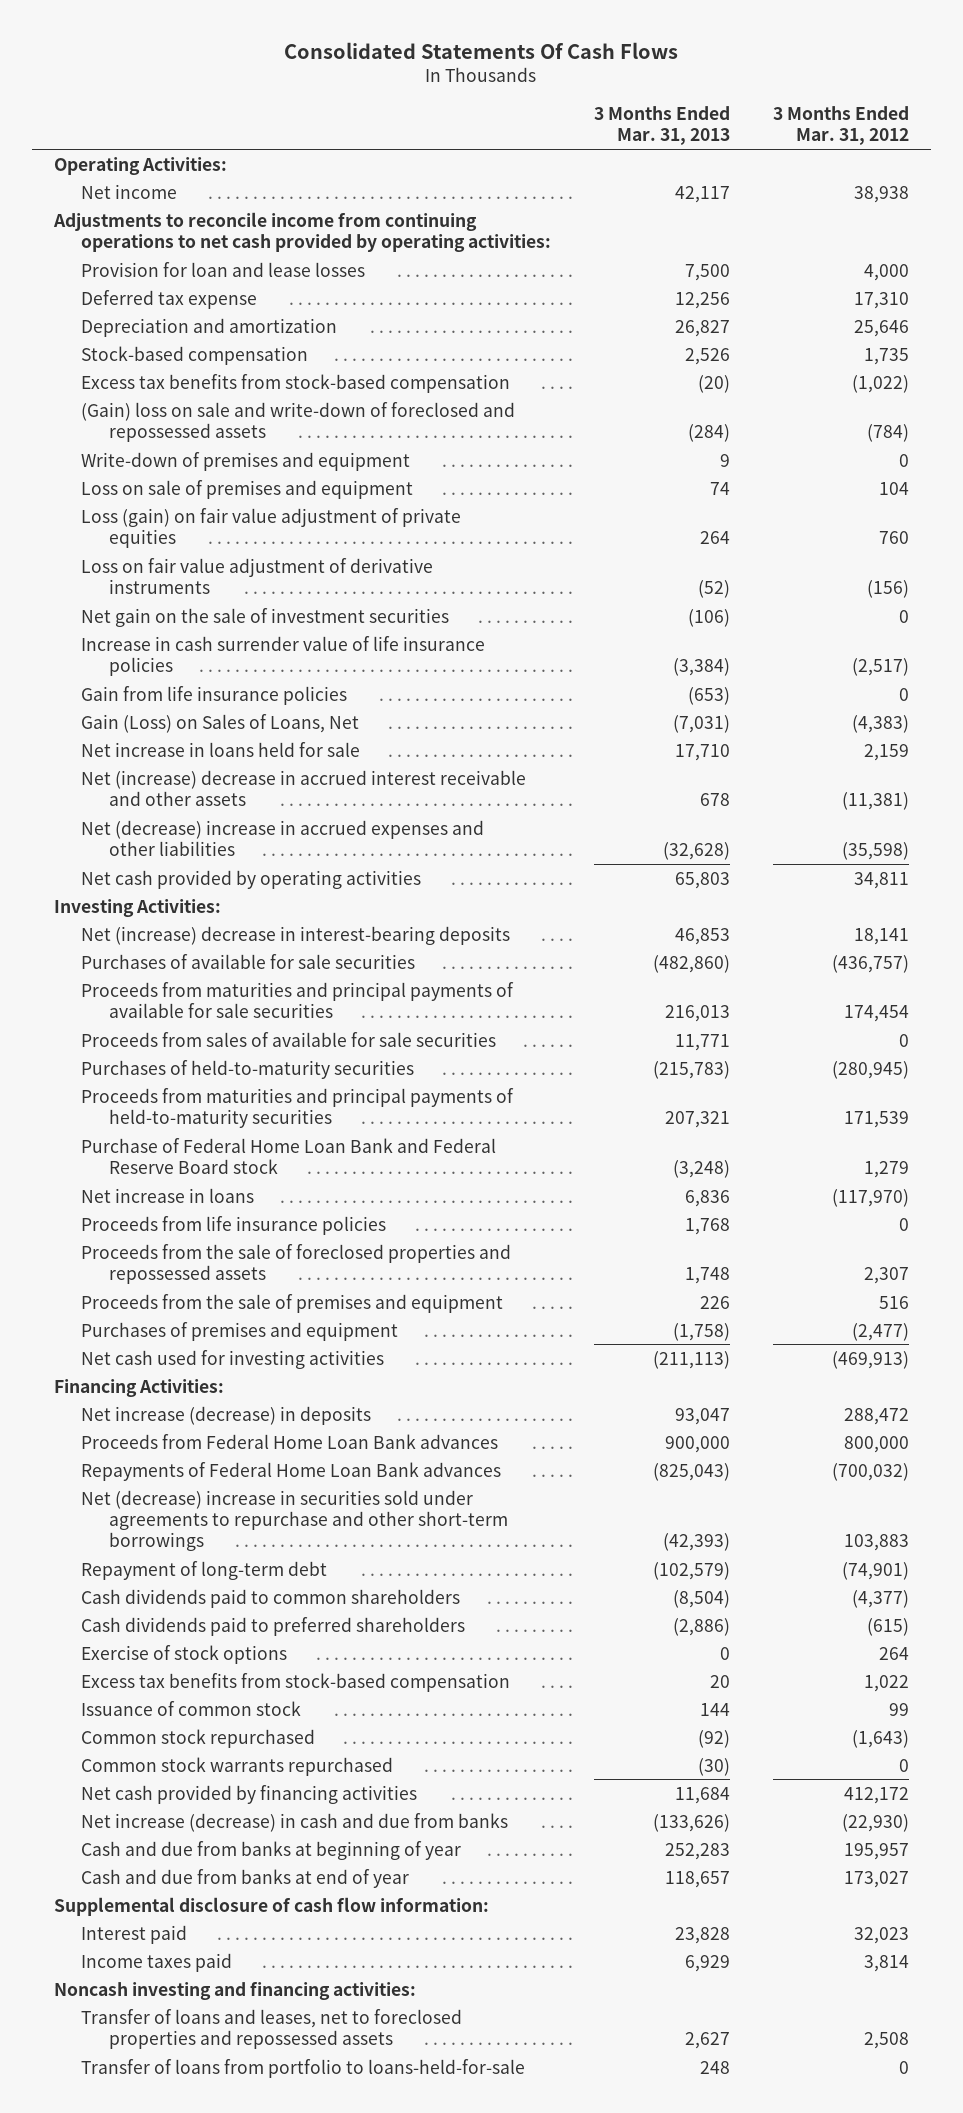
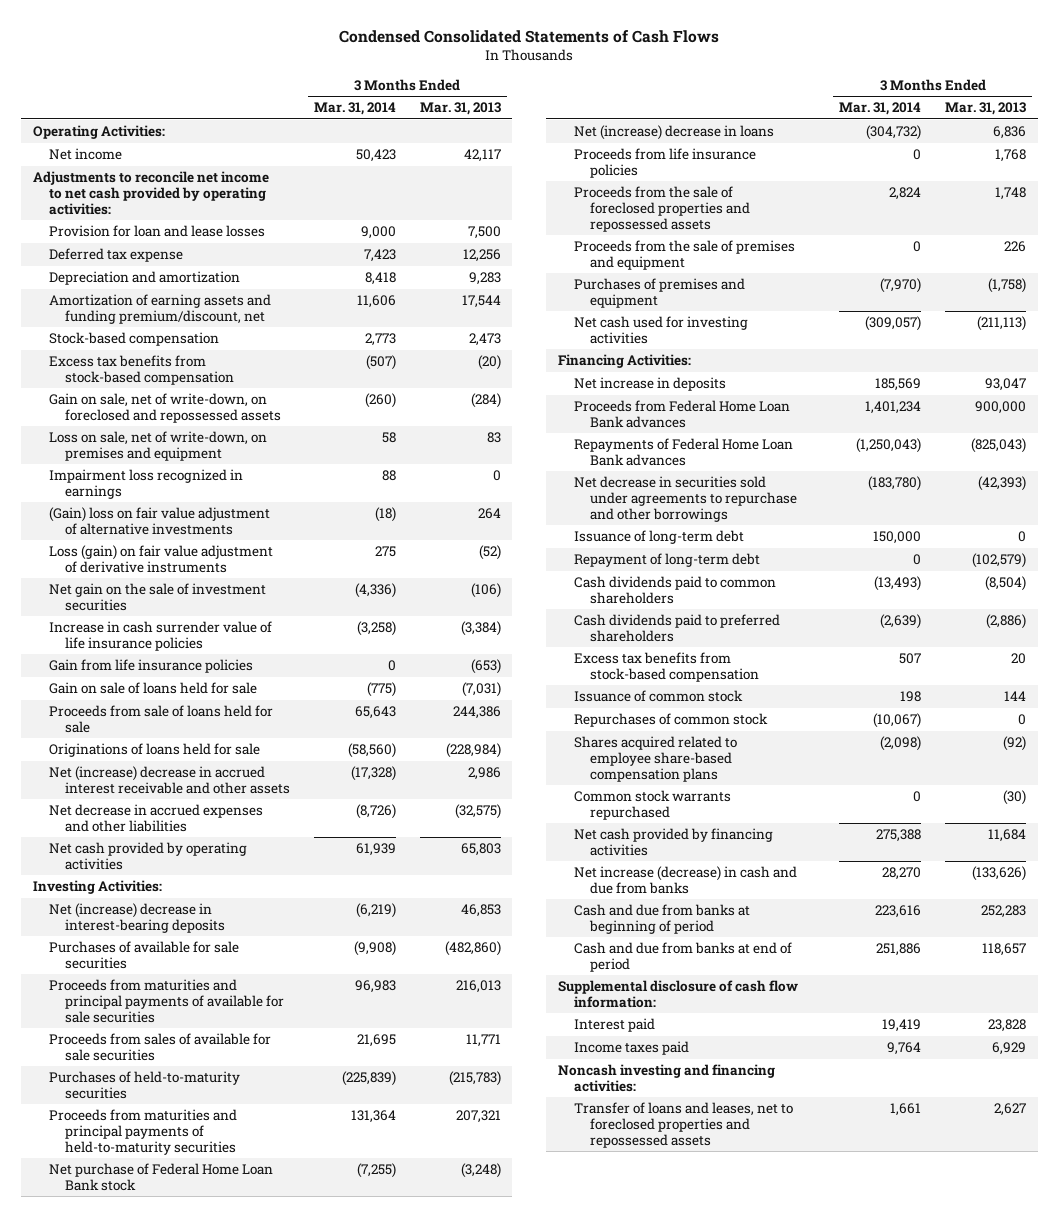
[284,42,679,60] Consolidated Statements Of Cash Flows -> [339,29,720,43] Condensed Consolidated Statements of Cash Flows
[773,106,910,146] 3 Months Ended Mar. 31, 2012 -> none
none -> [313,102,396,116] Mar. 31, 2014
[52,211,552,252] Adjustments to reconcile income from continuing operations to net cash provided by operating activities: -> [32,171,269,215] Adjustments to reconcile net income to net cash provided by operating activities:
[675,319,731,337] 26,827 -> [468,272,501,286] 9,283
none -> [48,294,271,325] Amortization of earning assets and funding premium/discount, net
[685,347,731,365] 2,526 -> [468,333,501,347] 2,473
[81,451,411,471] Write-down of premises and equipment -> none
[81,401,516,442] (Gain) loss on sale and write-down of foreclosed and repossessed assets -> [48,393,282,424] Gain on sale, net of write-down, on foreclosed and repossessed assets
[81,479,414,499] Loss on sale of premises and equipment -> [48,431,267,462] Loss on sale, net of write-down, on premises and equipment
[710,481,731,495] 74 -> [486,432,501,444] 83
none -> [48,469,243,500] Impairment loss recognized in earnings
[81,507,462,548] Loss (gain) on fair value adjustment of private equities -> [48,507,270,536] (Gain) loss on fair value adjustment of alternative investments
[81,557,434,594] Loss on fair value adjustment of derivative instruments -> [48,545,273,574] Loss (gain) on fair value adjustment of derivative instruments
[81,741,361,757] Net increase in loans held for sale -> none
[81,713,360,733] Gain (Loss) on Sales of Loans, Net -> [48,682,257,695] Gain on sale of loans held for sale
none -> [48,705,273,734] Proceeds from sale of loans held for sale
none -> [48,743,260,758] Originations of loans held for sale
[700,792,731,806] 678 -> [467,767,501,781] 2,986
[81,819,485,856] Net (decrease) increase in accrued expenses and other liabilities -> [48,804,263,833] Net decrease in accrued expenses and other liabilities
[663,841,731,860] (32,628) -> [454,804,501,820] (32,575)
[81,1137,497,1174] Purchase of Federal Home Loan Bank and Federal Reserve Board stock -> [48,1163,273,1192] Net purchase of Federal Home Loan Bank stock
[81,1187,255,1203] Net increase in loans -> [574,125,775,141] Net (increase) decrease in loans
[81,1405,372,1425] Net increase (decrease) in deposits -> [574,377,727,392] Net increase in deposits
[81,1489,508,1551] Net (decrease) increase in securities sold under agreements to repurchase and other short-term borrowings -> [574,476,798,522] Net decrease in securities sold under agreements to repurchase and other borrowings
none -> [574,530,745,545] Issuance of long-term debt
[81,1644,288,1664] Exercise of stock options -> none
[81,1728,316,1748] Common stock repurchased -> [574,713,769,728] Repurchases of common stock
[698,1729,731,1748] (92) -> [1018,714,1027,726] 0
none -> [574,736,738,782] Shares acquired related to employee share-based compensation plans
[81,1840,462,1860] Cash and due from banks at beginning of year -> [574,904,751,935] Cash and due from banks at beginning of period
[81,1868,410,1888] Cash and due from banks at end of year -> [574,942,793,973] Cash and due from banks at end of period
[81,2058,526,2078] Transfer of loans from portfolio to loans-held-for-sale -> none

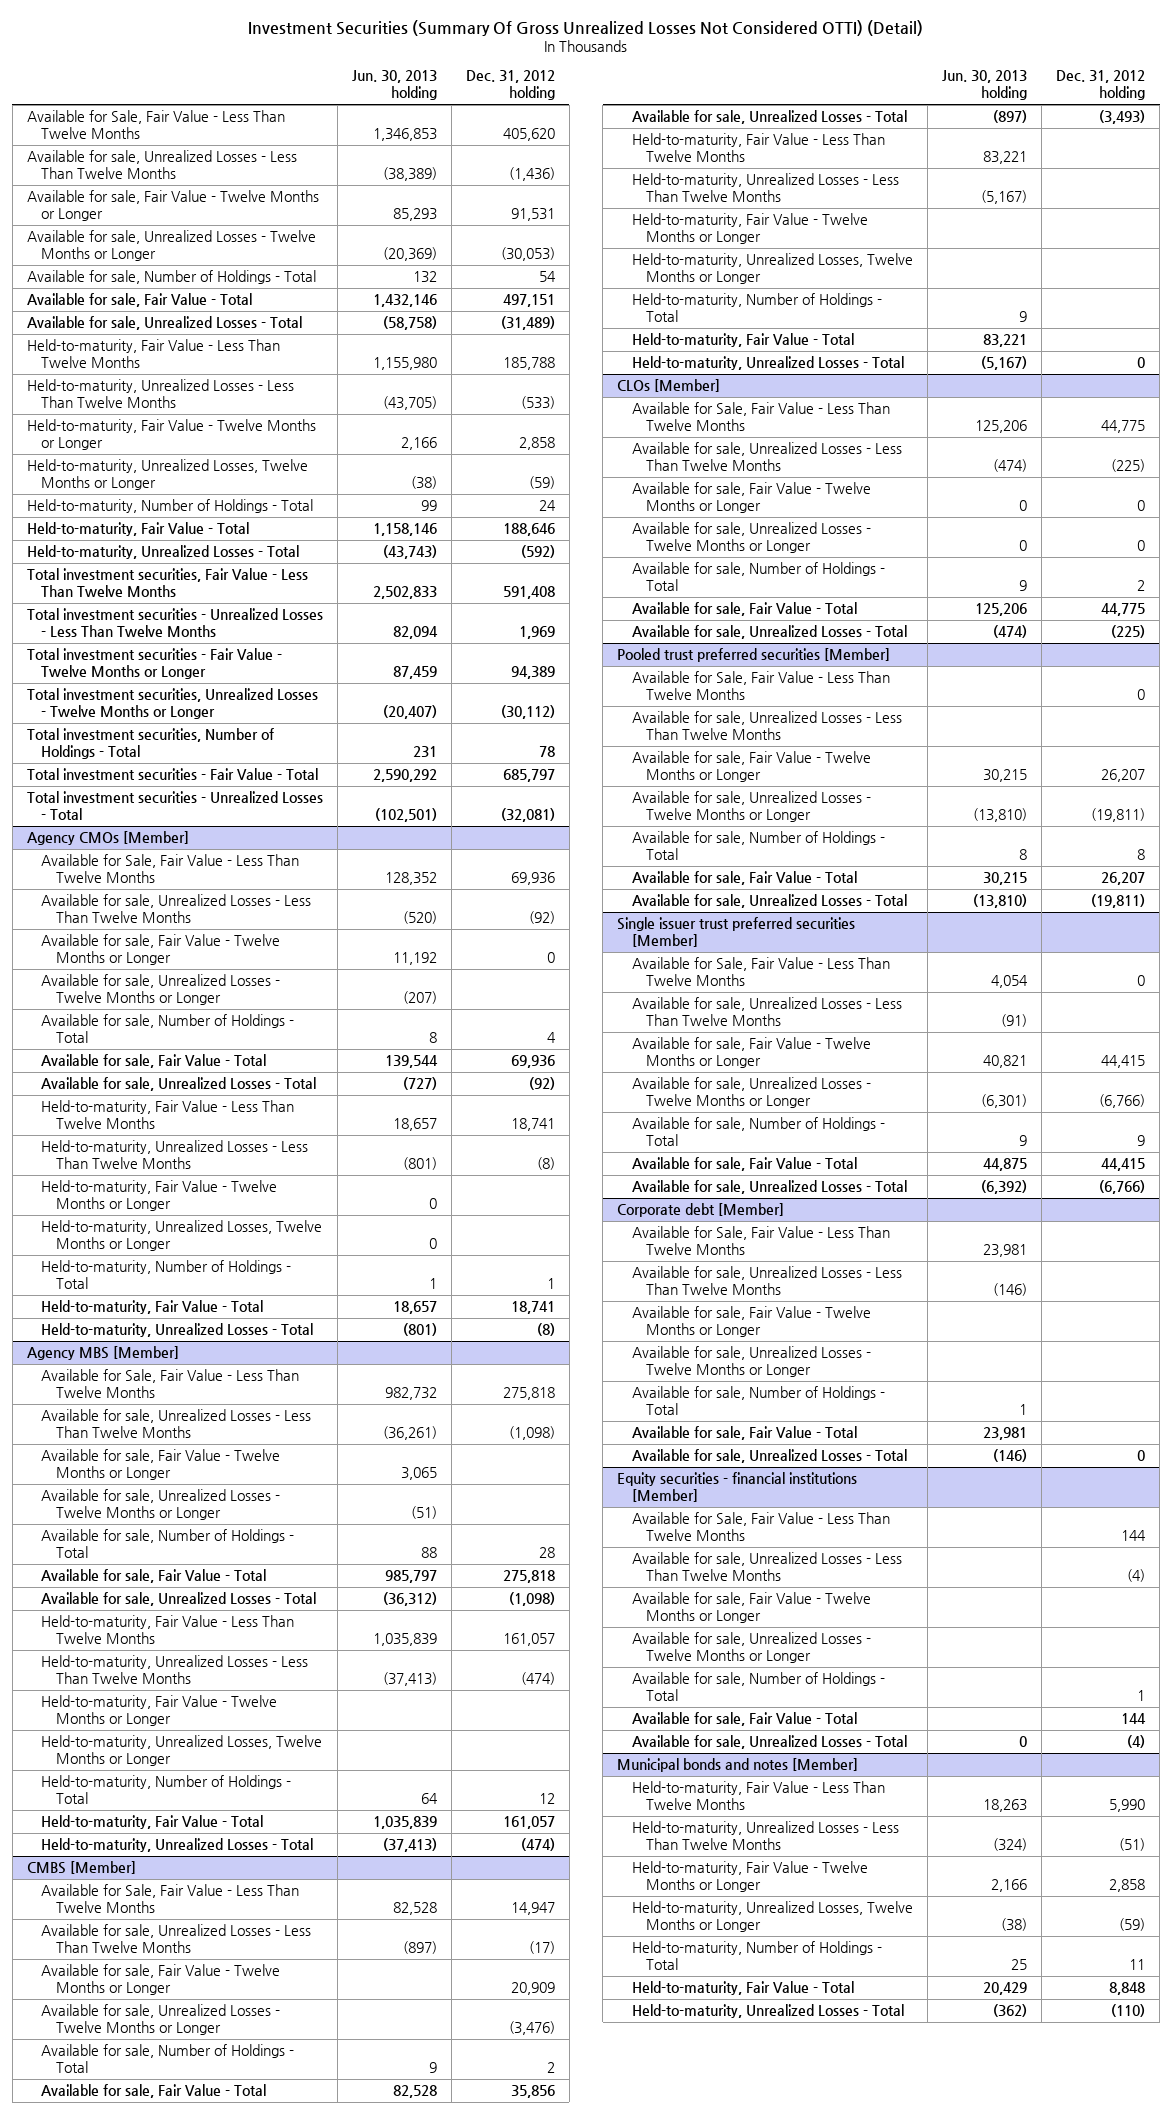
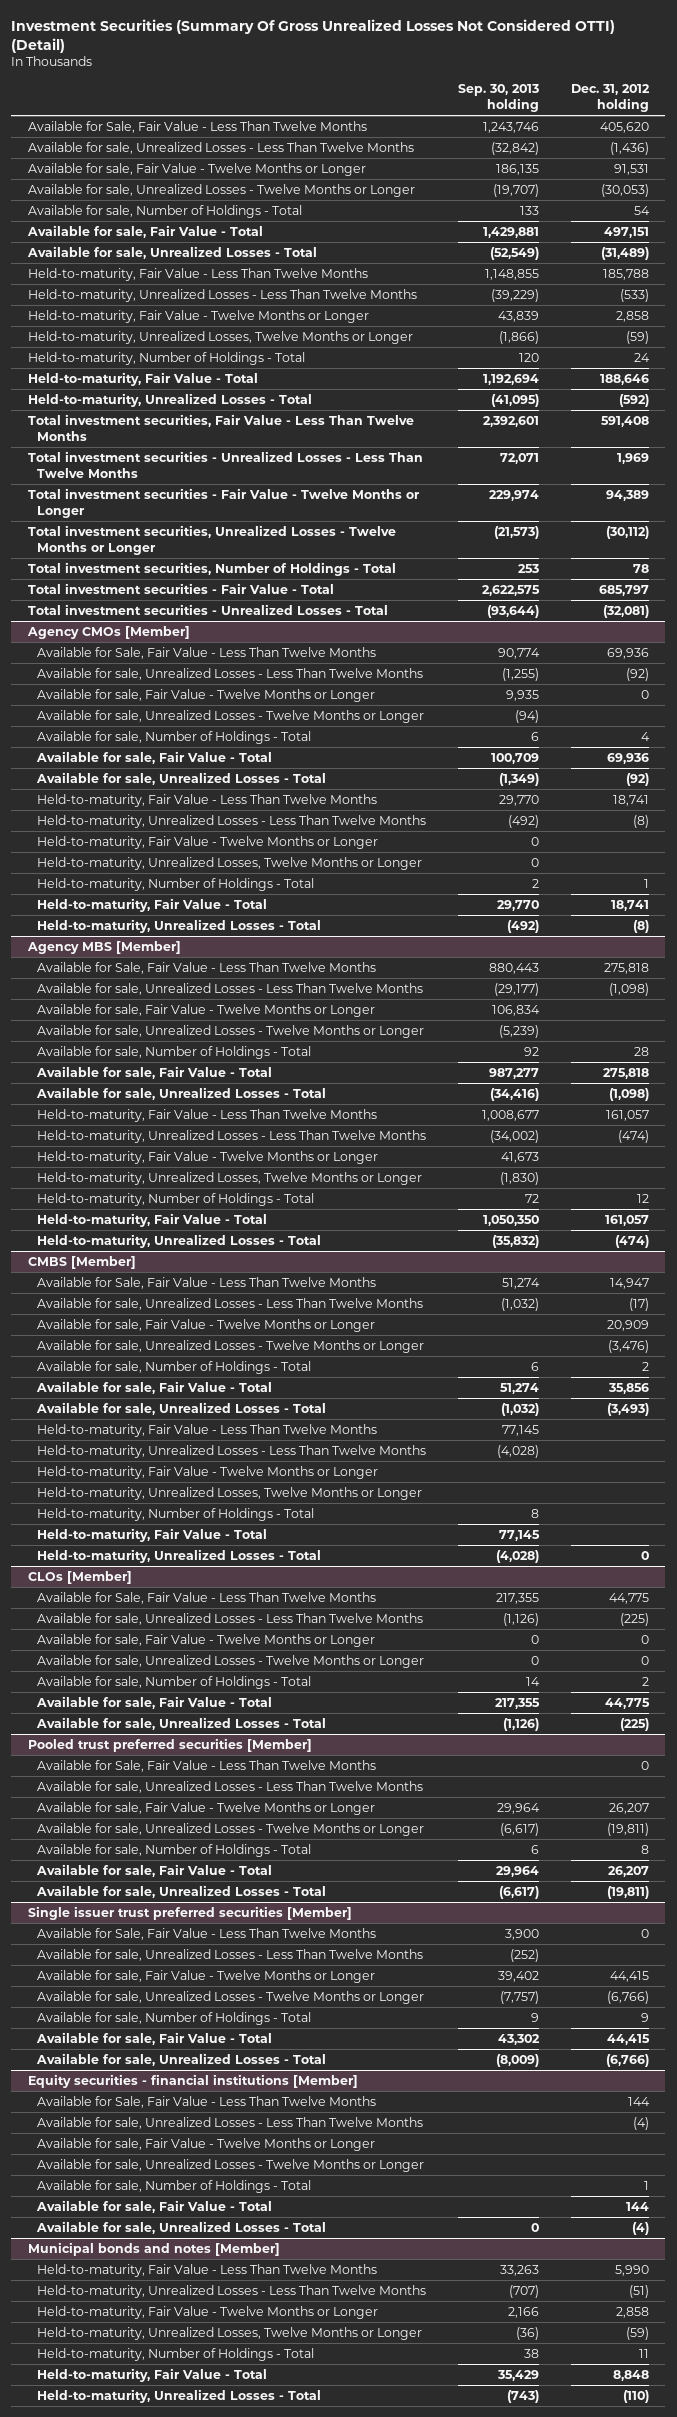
[351,70,437,101] Jun. 30, 2013 holding -> none
none -> [458,84,540,113] Sep. 30, 2013 holding
[617,1203,785,1218] Corporate debt [Member] -> none
[631,1226,890,1256] Available for Sale, Fair Value - Less Than Twelve Months -> none
[631,1266,902,1296] Available for sale, Unrealized Losses - Less Than Twelve Months -> none
[631,1306,871,1338] Available for sale, Fair Value - Twelve Months or Longer -> none
[631,1346,871,1378] Available for sale, Unrealized Losses - Twelve Months or Longer -> none
[631,1386,885,1416] Available for sale, Number of Holdings - Total -> none
[631,1426,857,1441] Available for sale, Fair Value - Total -> none
[631,1449,907,1464] Available for sale, Unrealized Losses - Total -> none

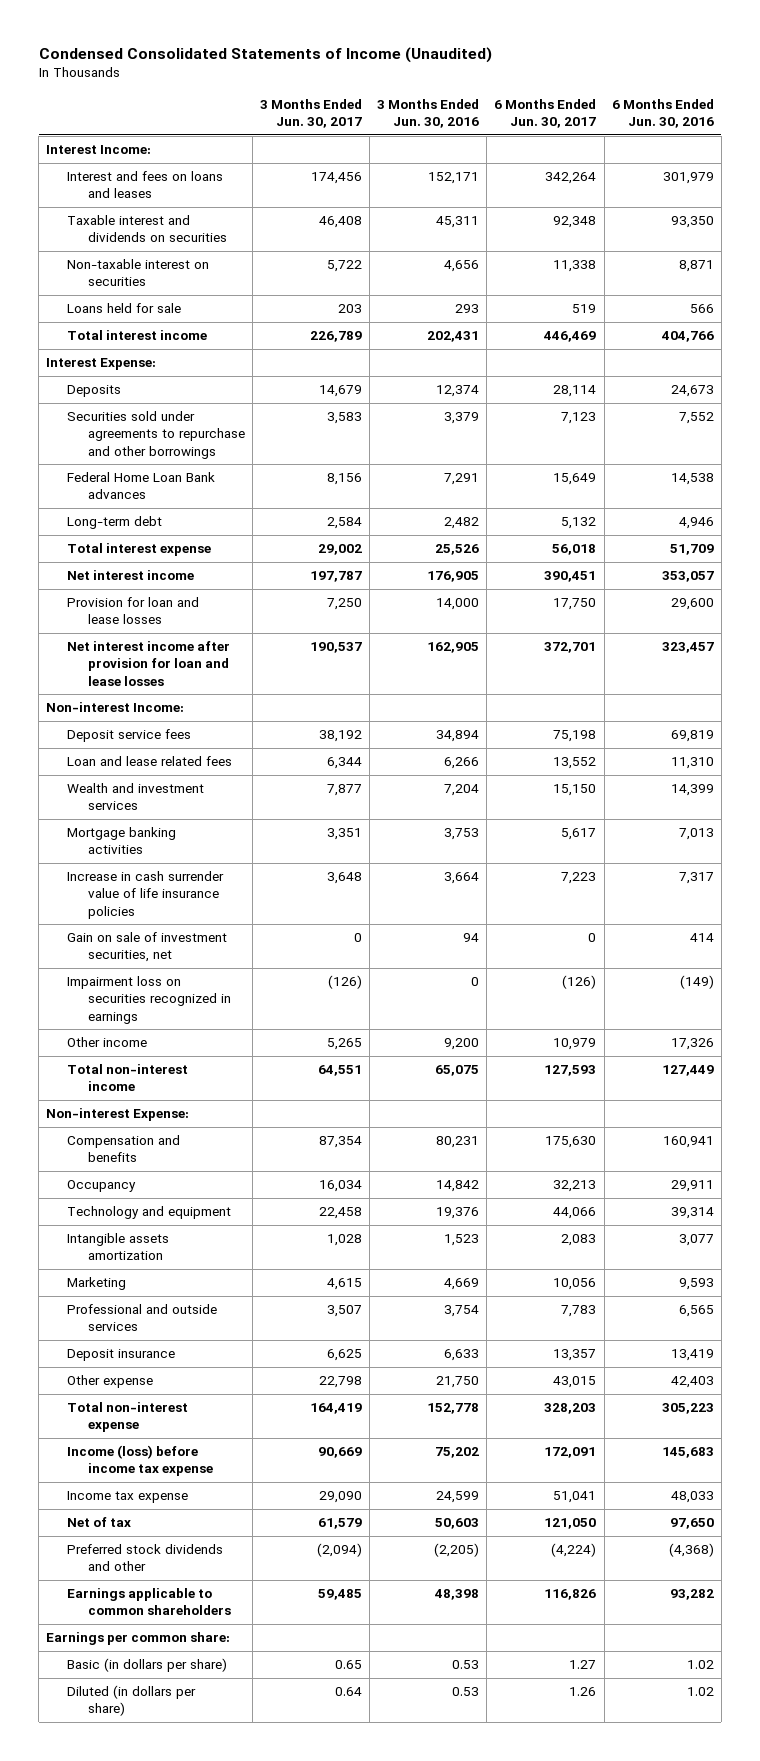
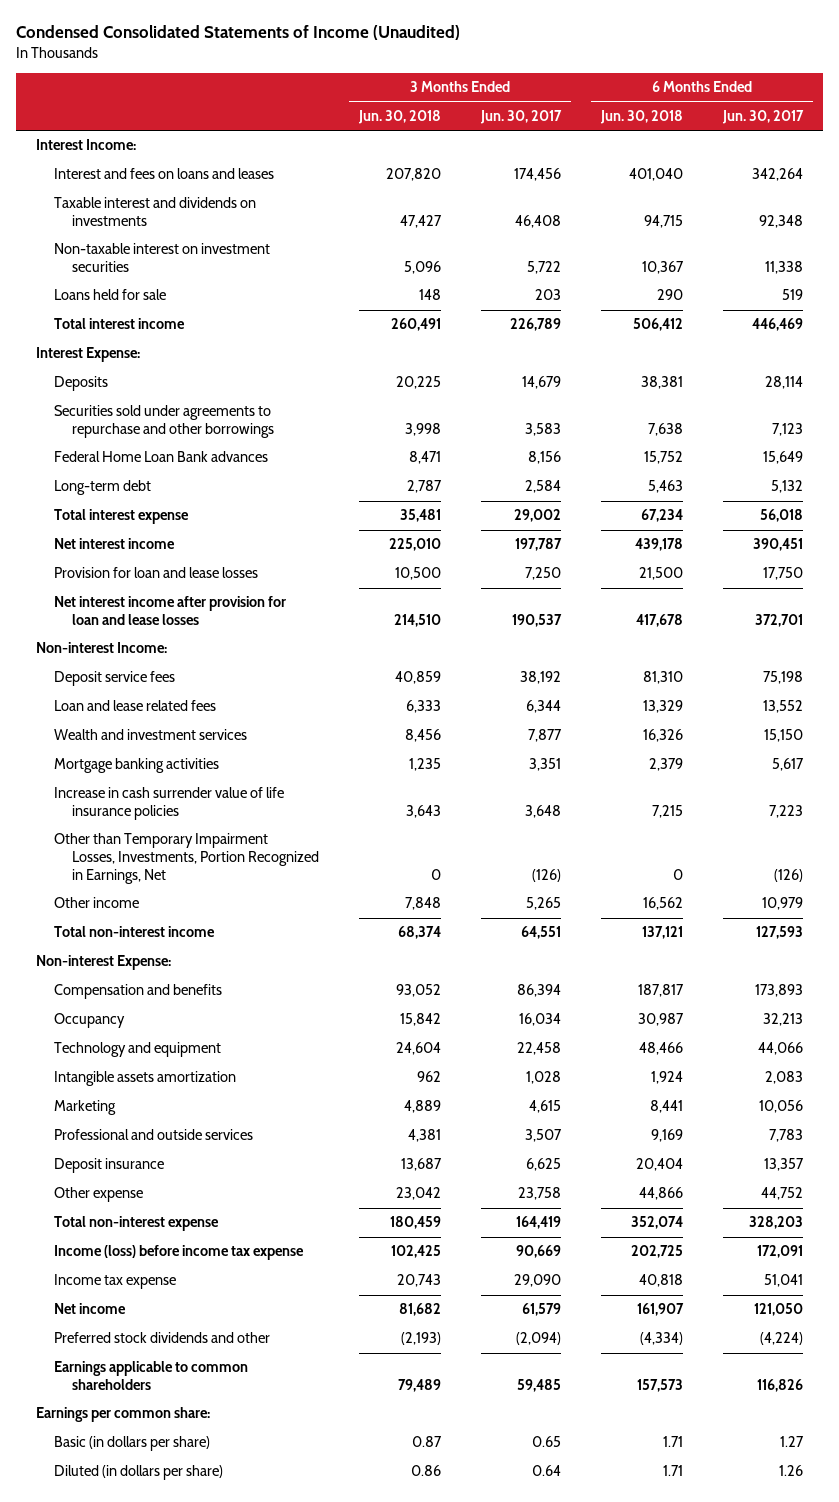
[377,98,480,129] 3 Months Ended Jun. 30, 2016 -> none
[611,98,714,129] 6 Months Ended Jun. 30, 2016 -> none
none -> [357,110,441,125] Jun. 30, 2018
none -> [599,110,683,125] Jun. 30, 2018
[66,215,227,243] Taxable interest and dividends on securities -> [53,197,256,227] Taxable interest and dividends on investments
[66,259,209,287] Non-taxable interest on securities -> [53,243,270,273] Non-taxable interest on investment securities
[66,932,227,963] Gain on sale of investment securities, net -> none
[66,976,231,1024] Impairment loss on securities recognized in earnings -> [53,833,319,884] Other than Temporary Impairment Losses, Investments, Portion Recognized in Earnings, Net
[319,1136,363,1149] 87,354 -> [516,984,561,998] 86,394
[545,1136,597,1149] 175,630 -> [754,984,803,998] 173,893
[319,1376,363,1389] 22,798 -> [517,1187,561,1201] 23,758
[553,1376,597,1389] 43,015 -> [760,1187,803,1201] 44,752
[66,1517,131,1528] Net of tax -> [53,1303,126,1315] Net income

